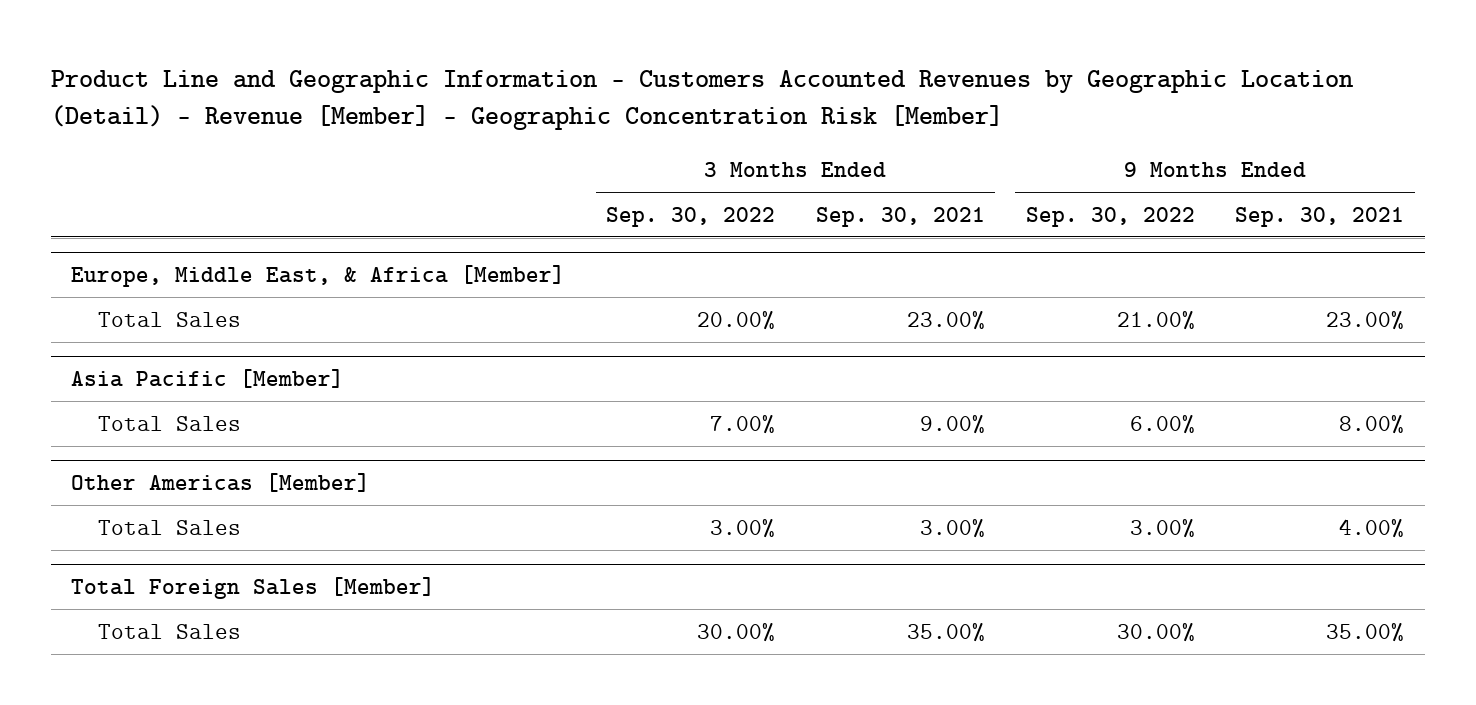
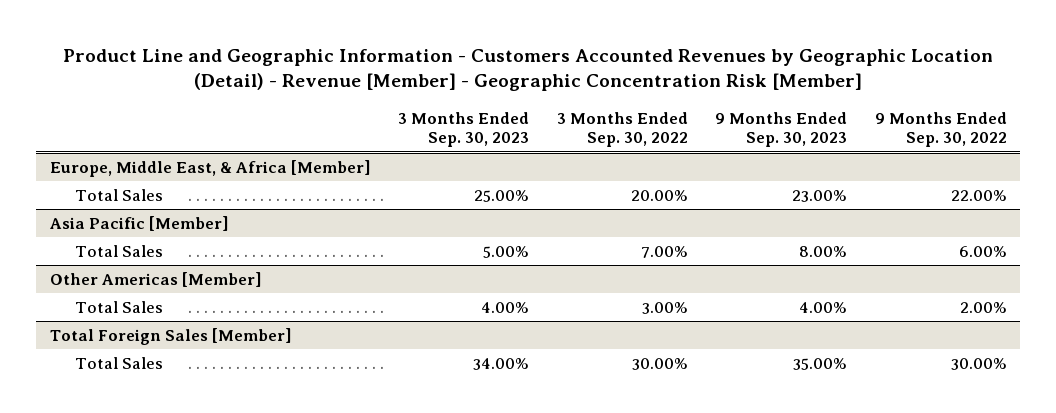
[815,206,985,227] Sep. 30, 2021 -> none
[1235,206,1405,227] Sep. 30, 2021 -> none
none -> [398,111,530,148] 3 Months Ended Sep. 30, 2023
none -> [715,111,848,148] 9 Months Ended Sep. 30, 2023
[1116,310,1195,330] 21.00% -> [950,189,1007,201] 22.00%
[1129,518,1195,538] 3.00% -> [959,301,1007,313] 2.00%

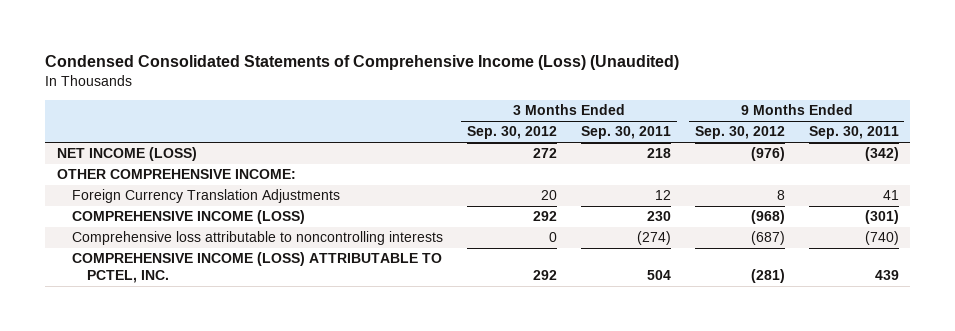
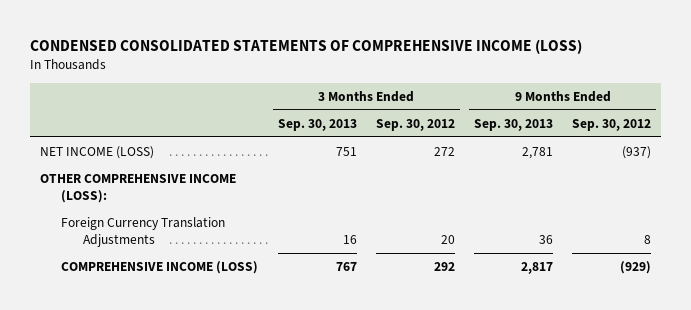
[44,54,679,70] Condensed Consolidated Statements of Comprehensive Income (Loss) (Unaudited) -> [30,39,583,55] CONDENSED CONSOLIDATED STATEMENTS OF COMPREHENSIVE INCOME (LOSS)
[580,126,671,140] Sep. 30, 2011 -> none
[808,126,899,140] Sep. 30, 2011 -> none
none -> [277,118,357,131] Sep. 30, 2013
none -> [474,118,554,131] Sep. 30, 2013
[750,147,785,162] (976) -> [622,145,652,159] (937)
[56,169,296,180] OTHER COMPREHENSIVE INCOME: -> [40,173,237,204] OTHER COMPREHENSIVE INCOME (LOSS):
[72,231,444,246] Comprehensive loss attributable to noncontrolling interests -> none
[72,252,443,284] COMPREHENSIVE INCOME (LOSS) ATTRIBUTABLE TO PCTEL, INC. -> none
[750,210,785,225] (968) -> [620,260,652,274] (929)

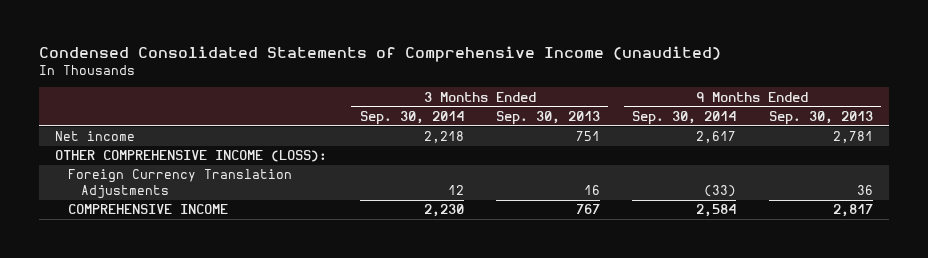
[30,39,583,55] CONDENSED CONSOLIDATED STATEMENTS OF COMPREHENSIVE INCOME (LOSS) -> [38,46,721,63] Condensed Consolidated Statements of Comprehensive Income (unaudited)
[375,118,455,131] Sep. 30, 2012 -> none
[572,118,652,131] Sep. 30, 2012 -> none
none -> [359,110,464,125] Sep. 30, 2014
none -> [632,110,737,125] Sep. 30, 2014
[40,145,155,159] NET INCOME (LOSS) -> [55,131,136,142] Net income
[61,260,259,274] COMPREHENSIVE INCOME (LOSS) -> [68,204,229,215] COMPREHENSIVE INCOME

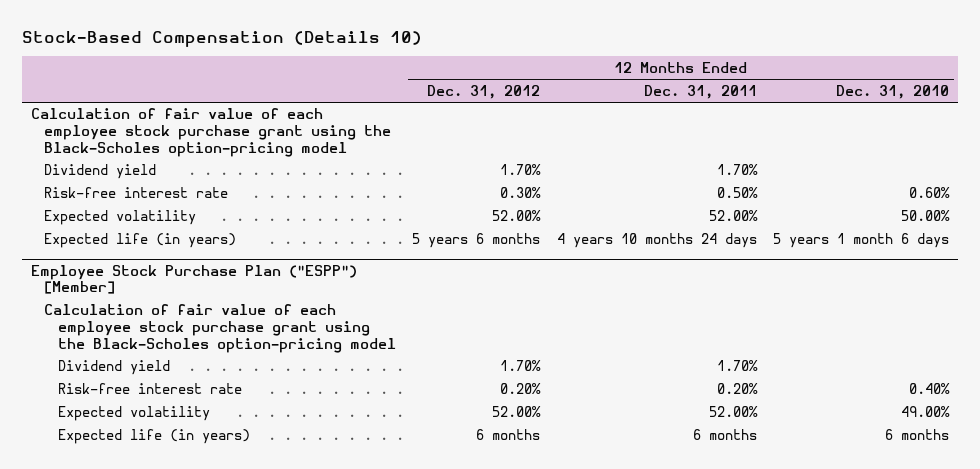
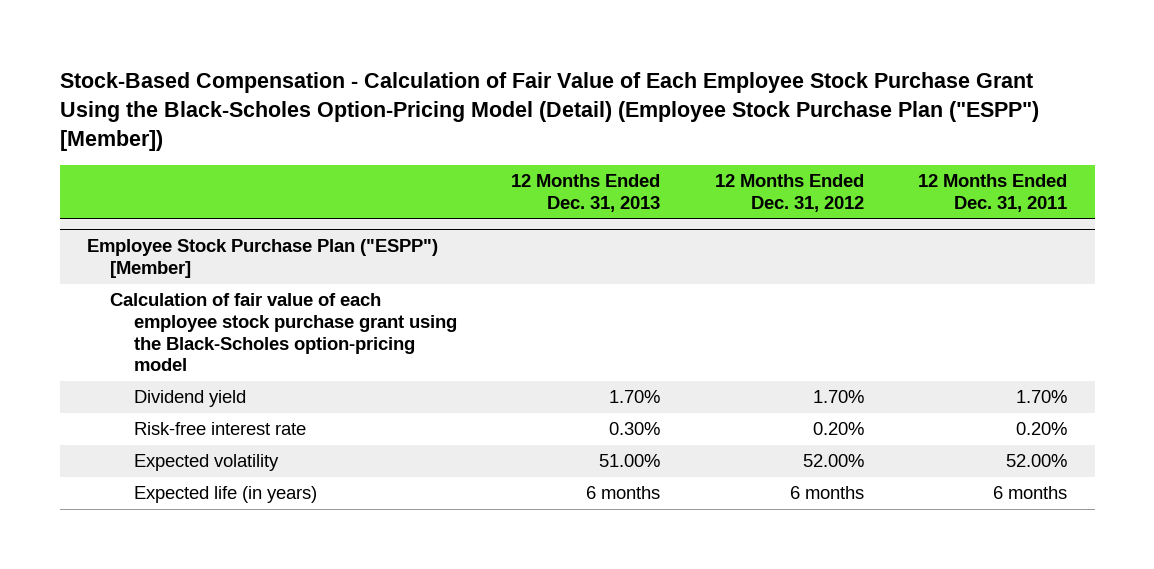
[22,31,423,48] Stock-Based Compensation (Details 10) -> [59,72,1039,152] Stock-Based Compensation - Calculation of Fair Value of Each Employee Stock Purchase Grant Using the Black-Scholes Option-Pricing Model (Detail) (Employee Stock Purchase Plan ("ESPP") [Member])
[836,84,950,99] Dec. 31, 2010 -> none
none -> [511,174,661,212] 12 Months Ended Dec. 31, 2013
[30,108,392,157] Calculation of fair value of each employee stock purchase grant using the Black-Scholes option-pricing model -> none
[44,164,157,180] Dividend yield -> none
[44,187,229,199] Risk-free interest rate -> none
[44,210,197,226] Expected volatility -> none
[44,233,237,249] Expected life (in years) -> none

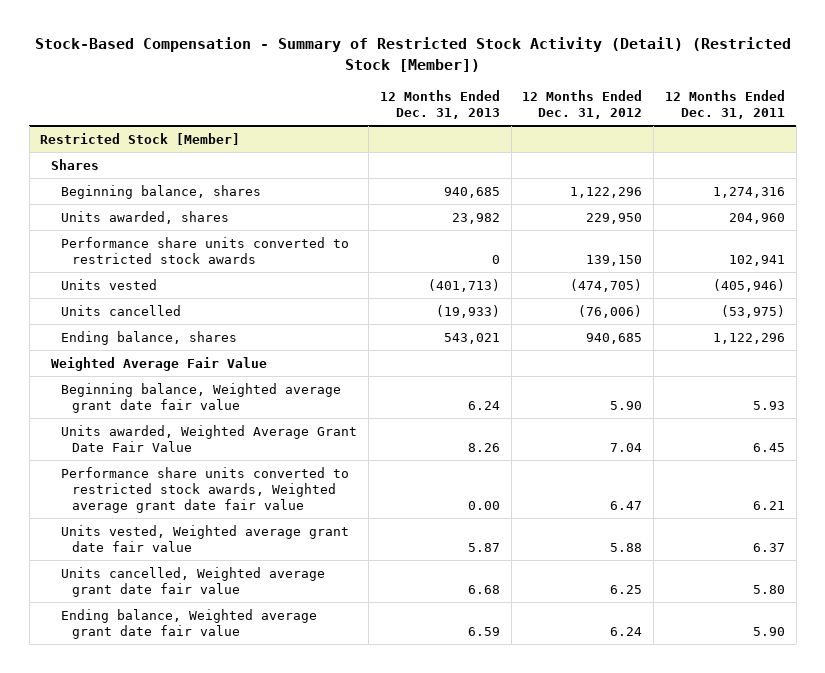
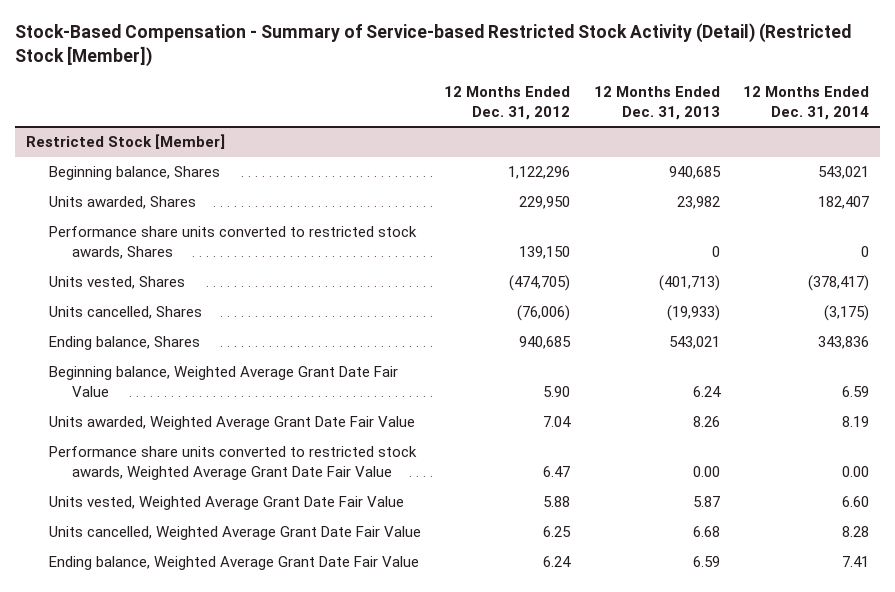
[34,37,791,72] Stock-Based Compensation - Summary of Restricted Stock Activity (Detail) (Restricted Stock [Member]) -> [14,23,851,67] Stock-Based Compensation - Summary of Service-based Restricted Stock Activity (Detail) (Restricted Stock [Member])
[664,89,785,120] 12 Months Ended Dec. 31, 2011 -> none
none -> [742,86,869,120] 12 Months Ended Dec. 31, 2014
[50,158,99,170] Shares -> none
[50,356,267,371] Weighted Average Fair Value -> none
[61,184,262,199] Beginning balance, shares -> [49,166,221,181] Beginning balance, Shares
[61,210,230,224] Units awarded, shares -> [49,196,197,210] Units awarded, Shares
[61,236,350,265] Performance share units converted to restricted stock awards -> [49,226,418,259] Performance share units converted to restricted stock awards, Shares
[61,278,158,290] Units vested -> [49,276,186,290] Units vested, Shares
[61,304,182,316] Units cancelled -> [49,306,203,320] Units cancelled, Shares
[61,330,238,345] Ending balance, shares -> [49,336,201,351] Ending balance, Shares
[61,382,342,414] Beginning balance, Weighted average grant date fair value -> [49,366,399,397] Beginning balance, Weighted Average Grant Date Fair Value
[61,466,350,514] Performance share units converted to restricted stock awards, Weighted average grant date fair value -> [49,446,418,480] Performance share units converted to restricted stock awards, Weighted Average Grant Date Fair Value
[61,524,350,553] Units vested, Weighted average grant date fair value -> [49,496,405,511] Units vested, Weighted Average Grant Date Fair Value
[61,566,326,598] Units cancelled, Weighted average grant date fair value -> [49,526,422,541] Units cancelled, Weighted Average Grant Date Fair Value
[61,608,318,640] Ending balance, Weighted average grant date fair value -> [49,556,420,571] Ending balance, Weighted Average Grant Date Fair Value

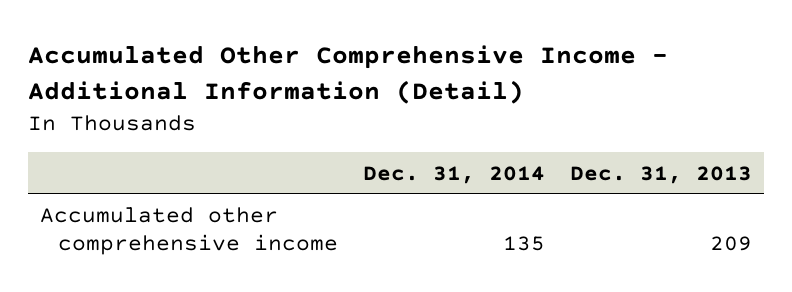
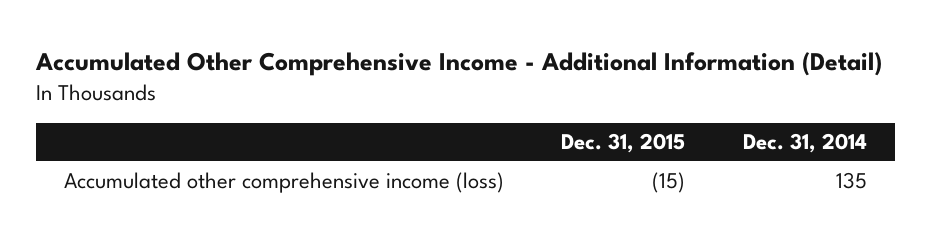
[569,165,752,184] Dec. 31, 2013 -> none
none -> [561,133,686,154] Dec. 31, 2015
[40,207,339,255] Accumulated other comprehensive income -> [64,172,505,194] Accumulated other comprehensive income (loss)

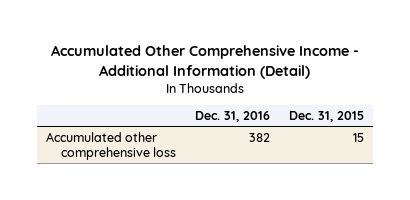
[742,133,867,154] Dec. 31, 2014 -> none
none -> [194,111,270,123] Dec. 31, 2016
[64,172,505,194] Accumulated other comprehensive income (loss) -> [46,132,176,160] Accumulated other comprehensive loss
[652,172,686,194] (15) -> [352,133,364,143] 15

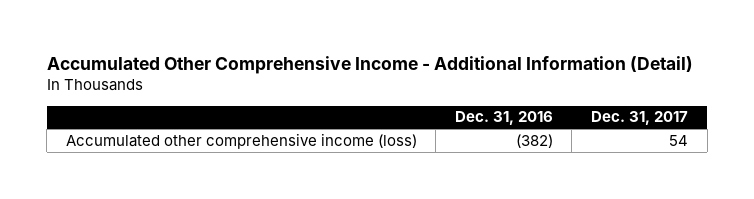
[288,111,364,123] Dec. 31, 2015 -> none
none -> [590,111,688,126] Dec. 31, 2017
[46,132,176,160] Accumulated other comprehensive loss -> [65,132,417,149] Accumulated other comprehensive income (loss)
[248,133,270,143] 382 -> [515,133,553,148] (382)

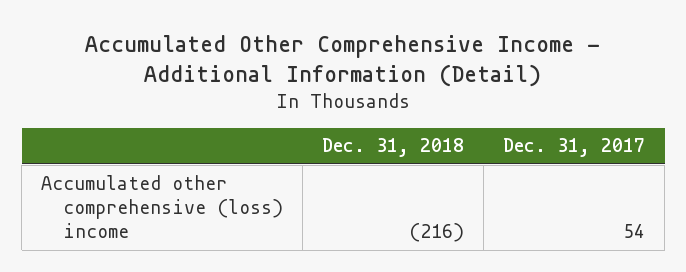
[454,111,553,126] Dec. 31, 2016 -> none
none -> [321,138,464,158] Dec. 31, 2018
[65,132,417,149] Accumulated other comprehensive income (loss) -> [41,174,283,239] Accumulated other comprehensive (loss) income

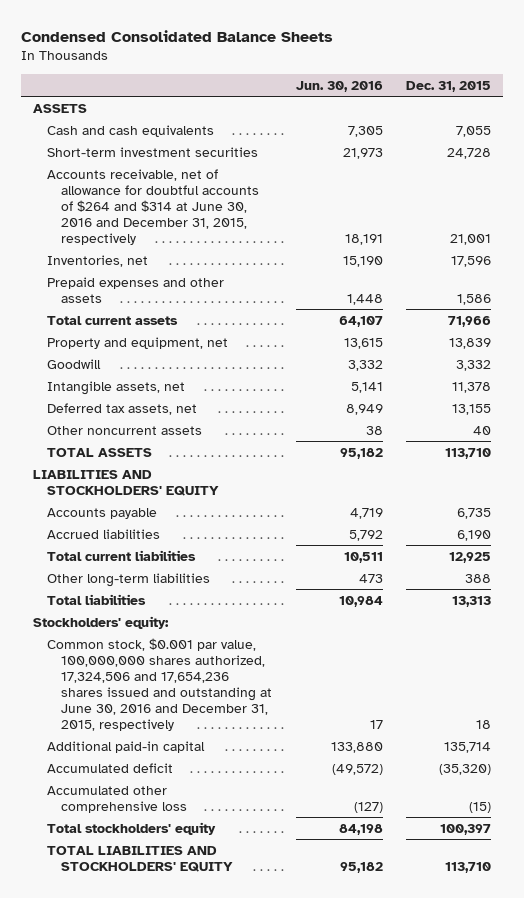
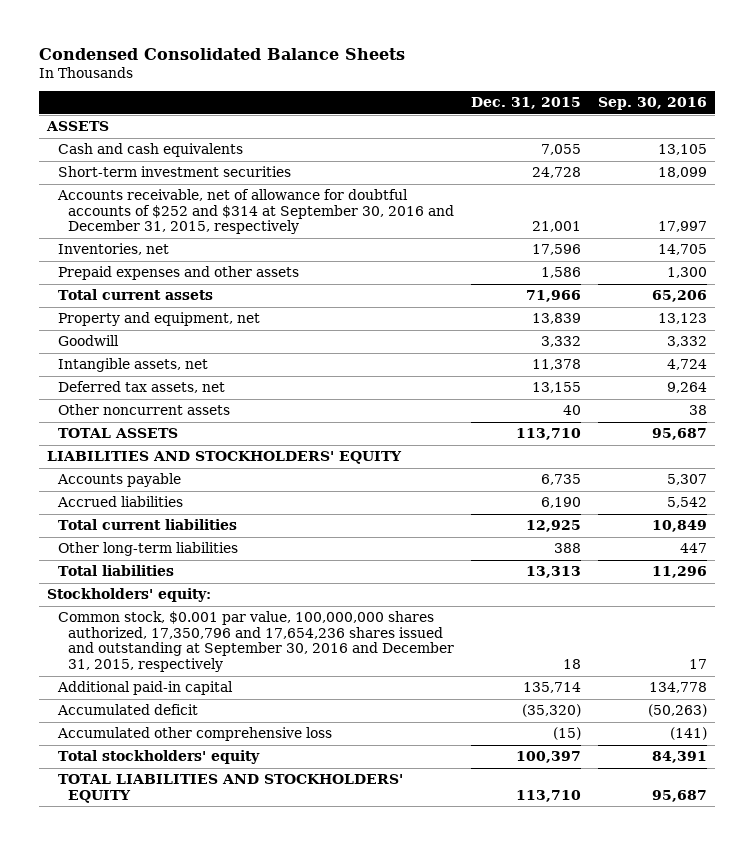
[295,80,383,92] Jun. 30, 2016 -> none
none -> [597,97,707,111] Sep. 30, 2016
[46,168,259,245] Accounts receivable, net of allowance for doubtful accounts of $264 and $314 at June 30, 2016 and December 31, 2015, respectively -> [56,189,455,235] Accounts receivable, net of allowance for doubtful accounts of $252 and $314 at September 30, 2016 and December 31, 2015, respectively
[46,637,272,731] Common stock, $0.001 par value, 100,000,000 shares authorized, 17,324,506 and 17,654,236 shares issued and outstanding at June 30, 2016 and December 31, 2015, respectively -> [57,611,455,673] Common stock, $0.001 par value, 100,000,000 shares authorized, 17,350,796 and 17,654,236 shares issued and outstanding at September 30, 2016 and December 31, 2015, respectively

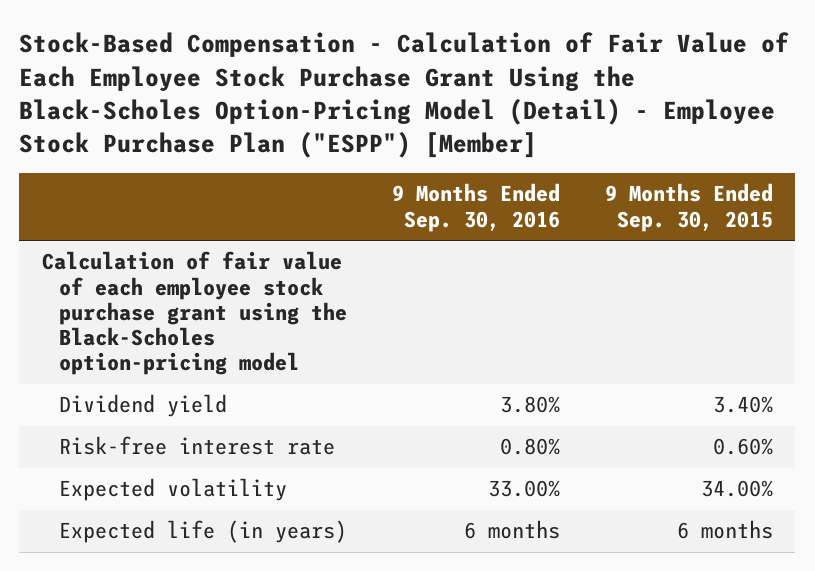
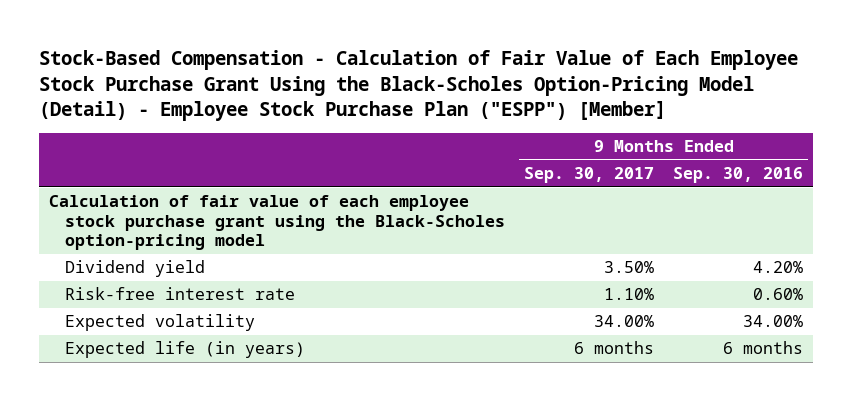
[604,183,773,232] 9 Months Ended Sep. 30, 2015 -> none
none -> [524,167,655,184] Sep. 30, 2017
[500,396,561,414] 3.80% -> [753,261,804,274] 4.20%
[500,438,561,456] 0.80% -> [753,288,804,301] 0.60%
[488,480,561,498] 33.00% -> [743,315,804,328] 34.00%

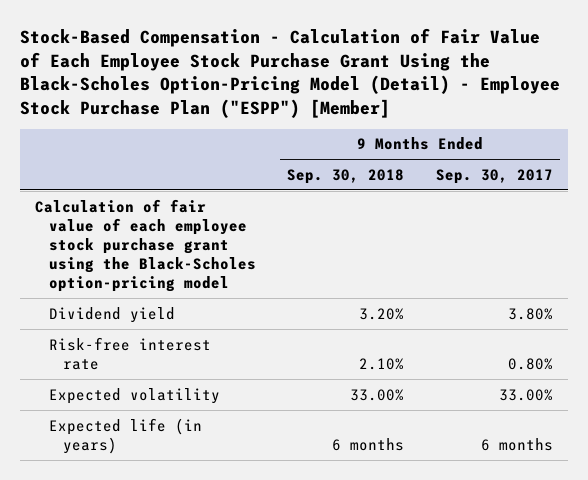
[673,167,804,184] Sep. 30, 2016 -> none
none -> [287,168,405,184] Sep. 30, 2018
[604,261,655,274] 3.50% -> [507,307,553,320] 3.80%
[604,288,655,301] 1.10% -> [507,357,553,370] 0.80%
[594,315,655,328] 34.00% -> [498,388,553,401] 33.00%

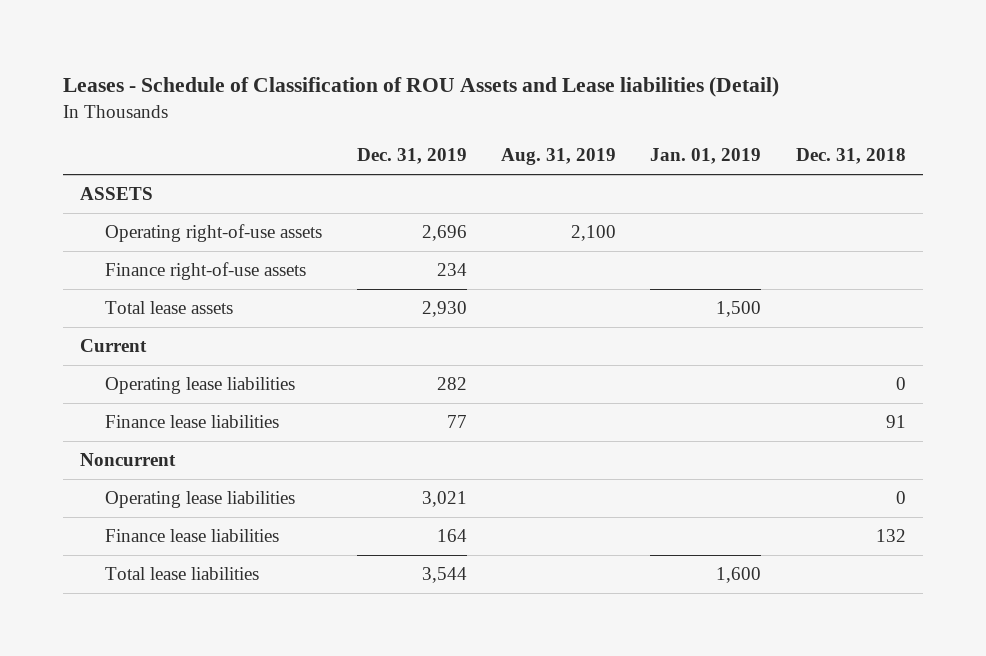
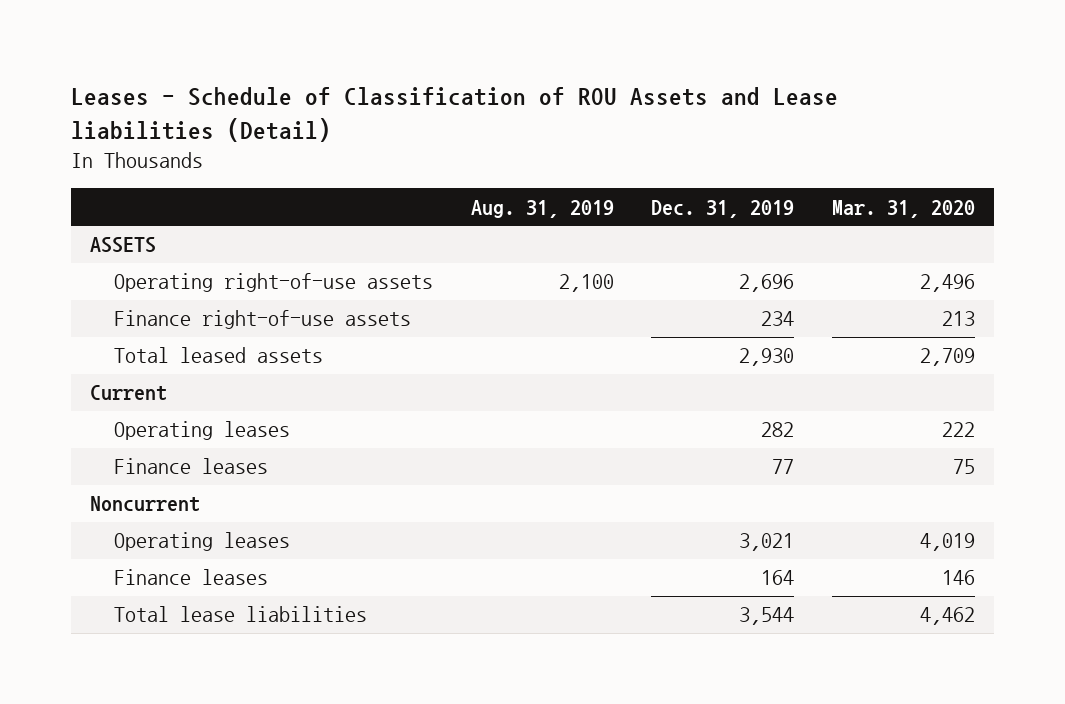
[650,148,762,165] Jan. 01, 2019 -> none
[795,148,906,165] Dec. 31, 2018 -> none
none -> [832,199,976,218] Mar. 31, 2020
[105,301,234,315] Total lease assets -> [113,347,323,364] Total leased assets
[105,377,296,395] Operating lease liabilities -> [113,421,290,441] Operating leases
[105,415,280,429] Finance lease liabilities -> [113,458,268,475] Finance leases
[105,491,296,509] Operating lease liabilities -> [113,532,290,552] Operating leases
[105,529,280,543] Finance lease liabilities -> [113,569,268,586] Finance leases

